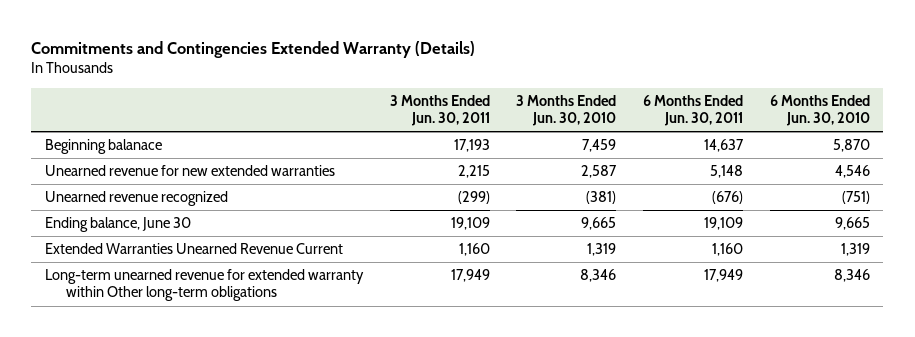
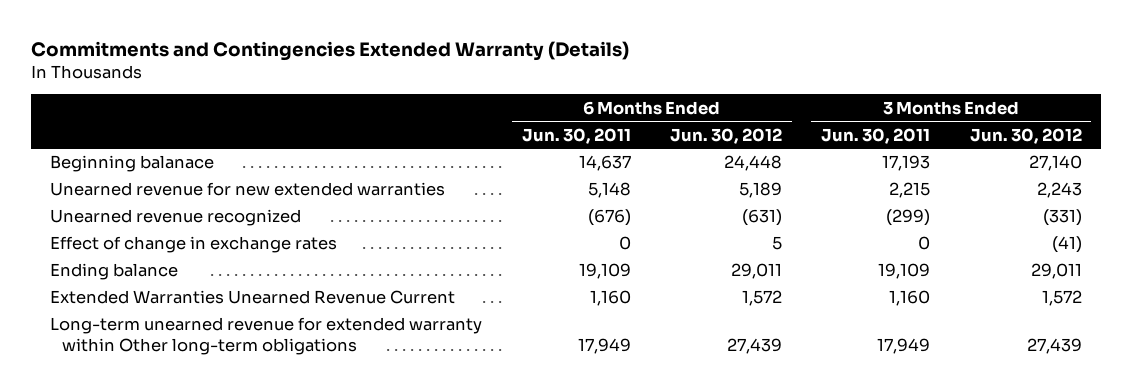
[516,95,617,127] 3 Months Ended Jun. 30, 2010 -> none
[769,95,870,127] 6 Months Ended Jun. 30, 2010 -> none
none -> [669,127,782,144] Jun. 30, 2012
none -> [969,127,1082,144] Jun. 30, 2012
none -> [50,236,338,254] Effect of change in exchange rates
[44,217,191,233] Ending balance, June 30 -> [50,263,179,281] Ending balance

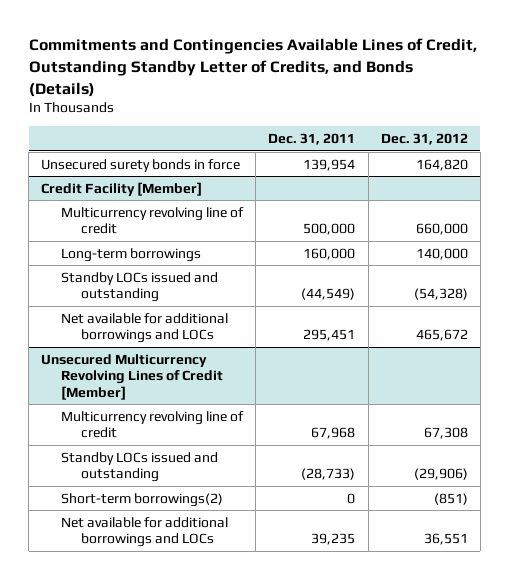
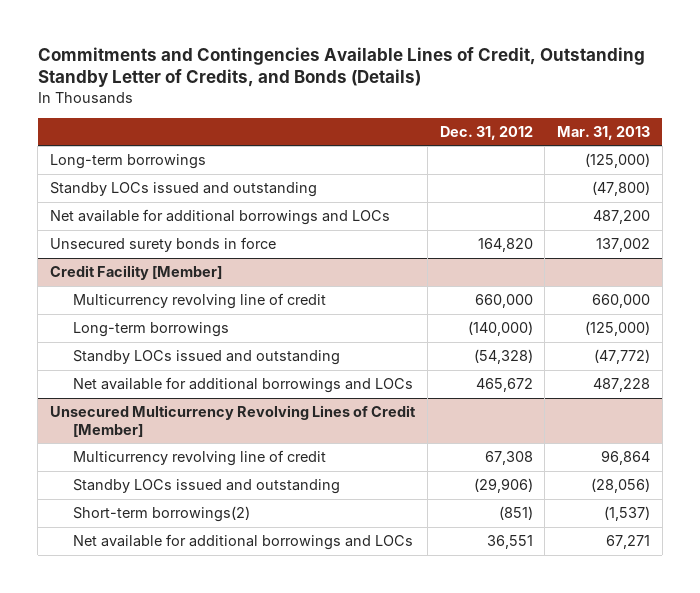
[268,133,356,146] Dec. 31, 2011 -> none
none -> [557,125,651,140] Mar. 31, 2013
none -> [50,154,207,170] Long-term borrowings
none -> [50,182,318,198] Standby LOCs issued and outstanding
none -> [50,209,391,226] Net available for additional borrowings and LOCs
[415,247,468,260] 140,000 -> [467,321,533,337] (140,000)

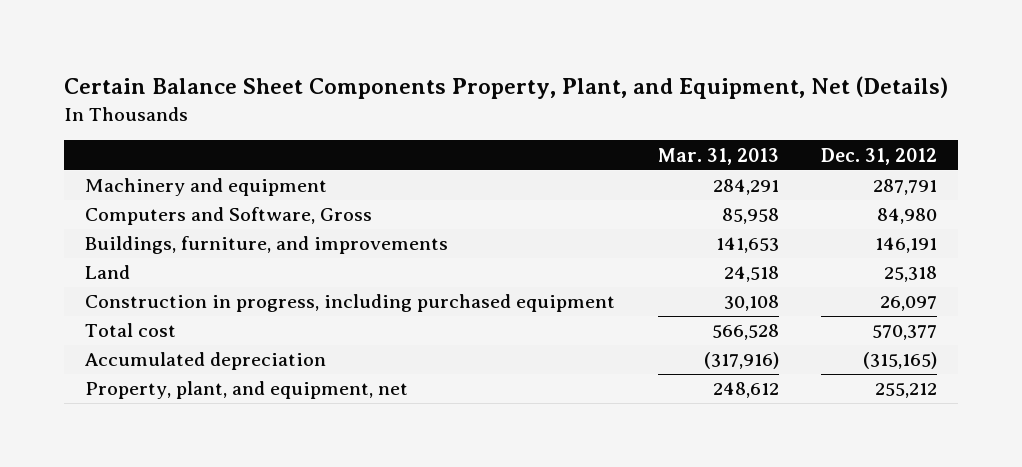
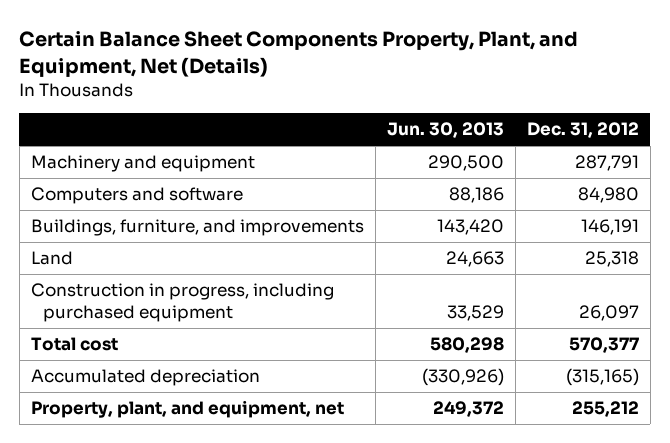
[657,147,779,165] Mar. 31, 2013 -> none
none -> [386,122,504,139] Jun. 30, 2013
[85,207,373,226] Computers and Software, Gross -> [30,187,243,205] Computers and software

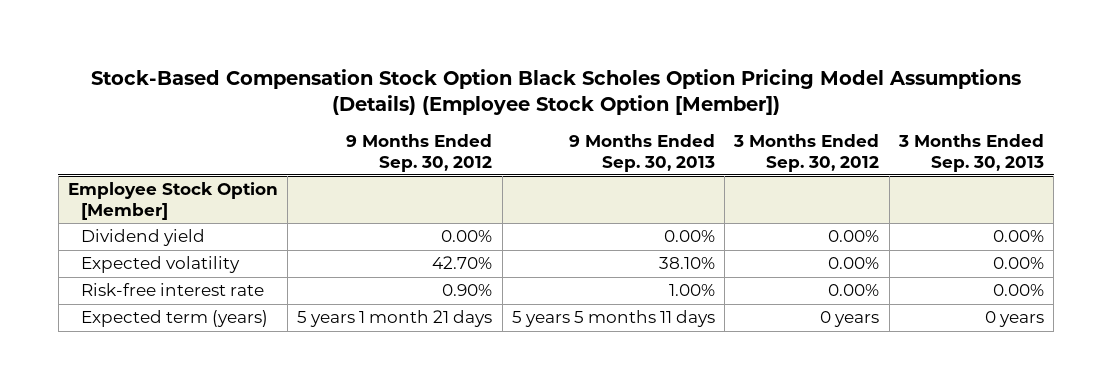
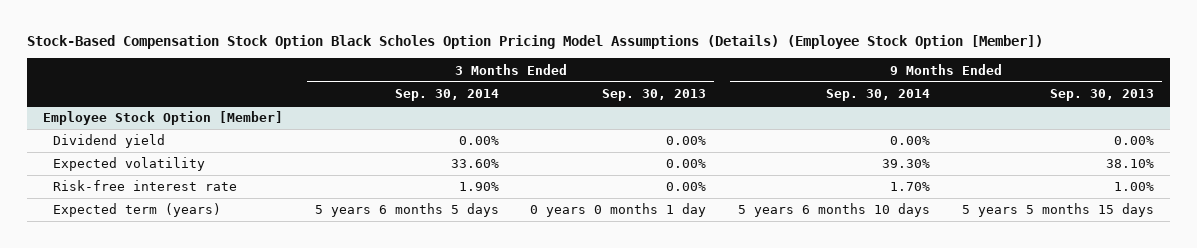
[346,134,493,172] 9 Months Ended Sep. 30, 2012 -> none
[733,134,880,172] 3 Months Ended Sep. 30, 2012 -> none
none -> [394,89,499,102] Sep. 30, 2014
none -> [826,89,931,102] Sep. 30, 2014
[511,310,715,328] 5 years 5 months 11 days -> [961,203,1154,218] 5 years 5 months 15 days
[984,311,1044,328] 0 years -> [530,203,707,218] 0 years 0 months 1 day

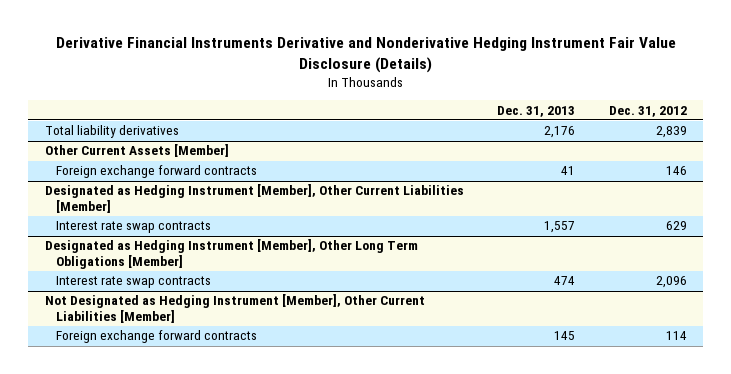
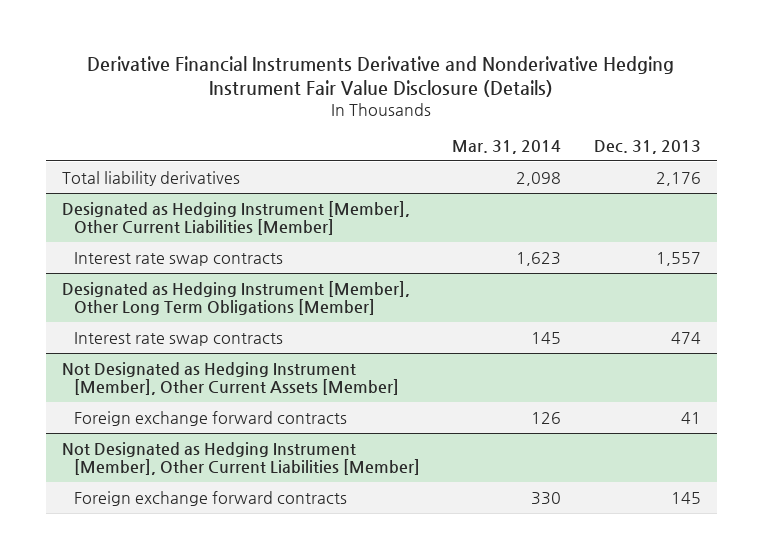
[608,105,687,117] Dec. 31, 2012 -> none
none -> [452,140,562,155] Mar. 31, 2014
[44,144,229,158] Other Current Assets [Member] -> none
[55,165,257,179] Foreign exchange forward contracts -> none
none -> [62,361,400,396] Not Designated as Hedging Instrument [Member], Other Current Assets [Member]
none -> [74,410,348,426] Foreign exchange forward contracts

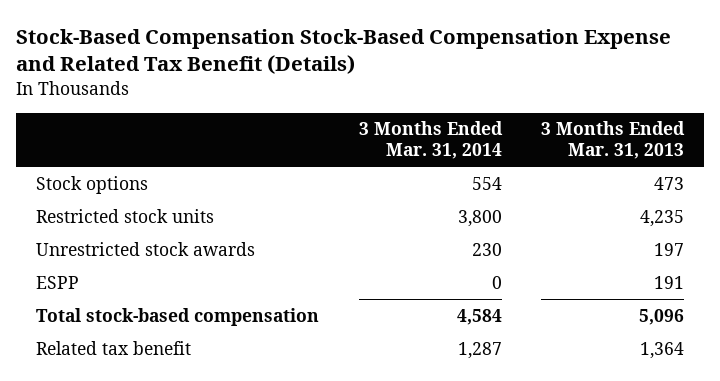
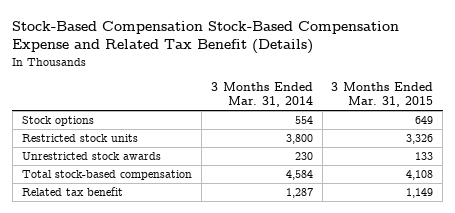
[541,121,686,160] 3 Months Ended Mar. 31, 2013 -> none
none -> [331,81,434,108] 3 Months Ended Mar. 31, 2015
[35,275,79,289] ESPP -> none

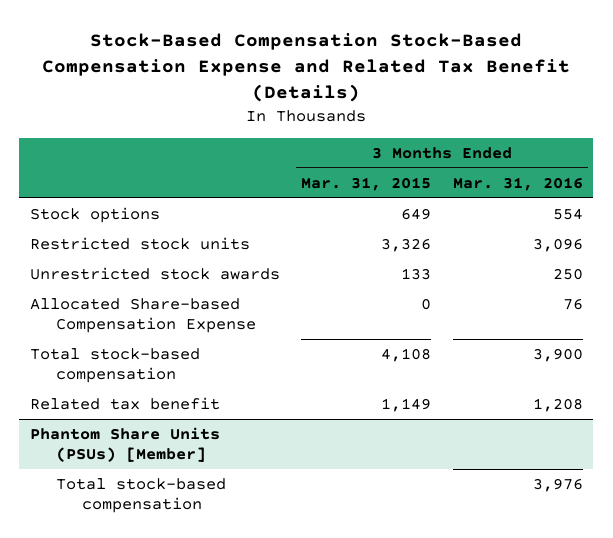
[210,81,313,108] 3 Months Ended Mar. 31, 2014 -> none
none -> [452,176,583,191] Mar. 31, 2016
none -> [30,297,257,333] Allocated Share-based Compensation Expense
none -> [30,426,221,462] Phantom Share Units (PSUs) [Member]
none -> [56,477,227,513] Total stock-based compensation

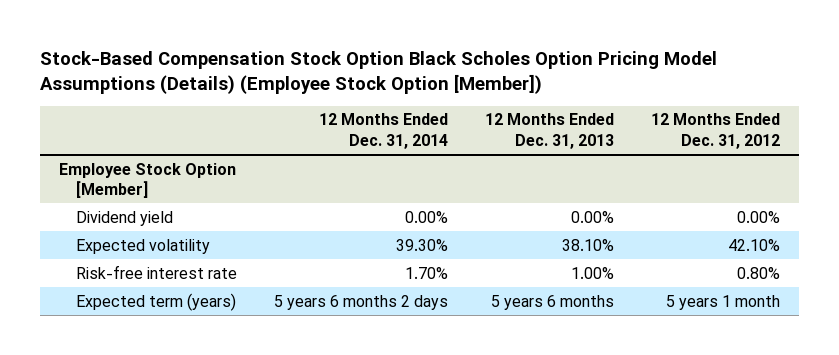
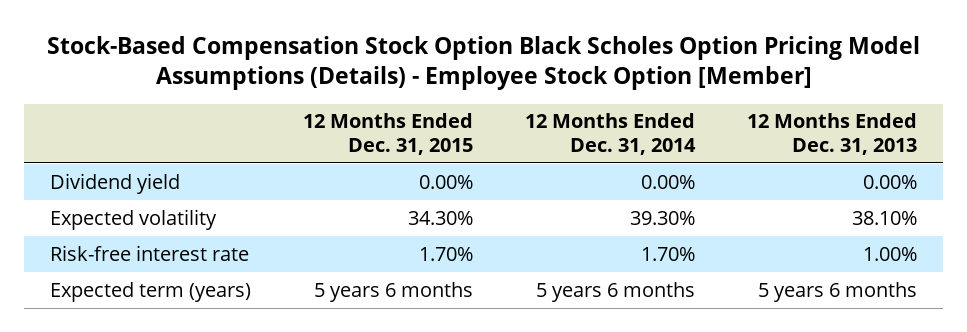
[40,50,718,94] Stock-Based Compensation Stock Option Black Scholes Option Pricing Model Assumptions (Details) (Employee Stock Option [Member]) -> [46,36,920,91] Stock-Based Compensation Stock Option Black Scholes Option Pricing Model Assumptions (Details) - Employee Stock Option [Member]
[651,113,781,149] 12 Months Ended Dec. 31, 2012 -> none
none -> [303,113,474,155] 12 Months Ended Dec. 31, 2015
[58,162,236,199] Employee Stock Option [Member] -> none
[274,294,449,310] 5 years 6 months 2 days -> [536,281,696,302] 5 years 6 months

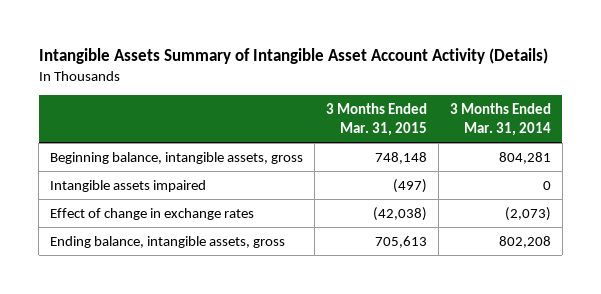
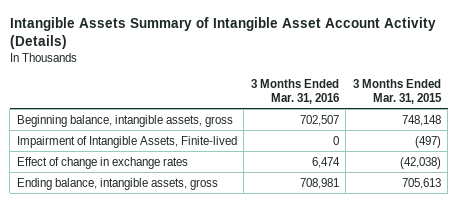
[449,103,551,136] 3 Months Ended Mar. 31, 2014 -> none
none -> [250,78,339,104] 3 Months Ended Mar. 31, 2016
[50,179,207,192] Intangible assets impaired -> [16,135,237,148] Impairment of Intangible Assets, Finite-lived

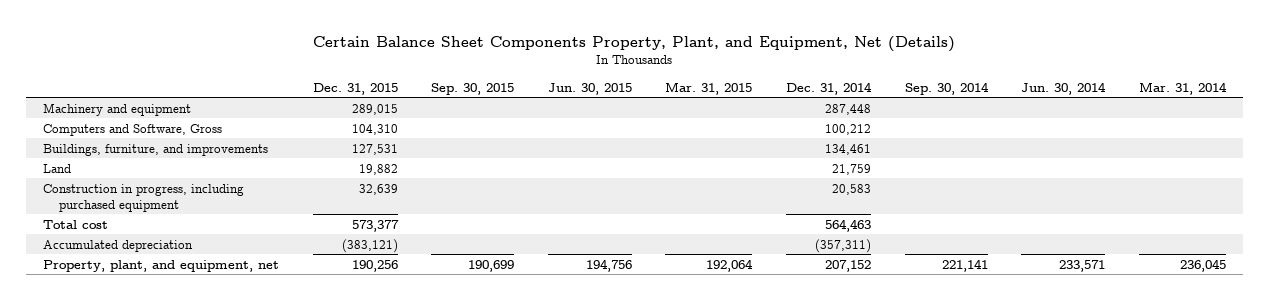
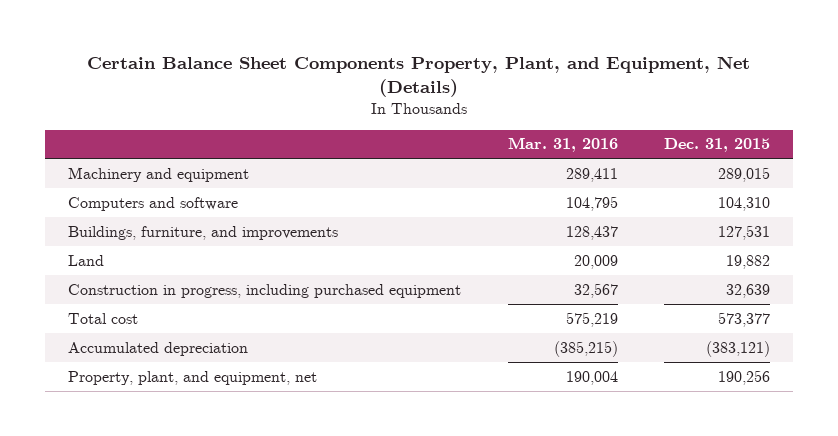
[431,82,515,95] Sep. 30, 2015 -> none
[547,82,632,95] Jun. 30, 2015 -> none
[665,81,753,95] Mar. 31, 2015 -> none
[786,81,873,95] Dec. 31, 2014 -> none
[904,81,989,95] Sep. 30, 2014 -> none
[1021,81,1107,95] Jun. 30, 2014 -> none
[1138,81,1227,95] Mar. 31, 2014 -> none
none -> [507,137,618,153] Mar. 31, 2016
[43,123,223,136] Computers and Software, Gross -> [68,196,239,211] Computers and software

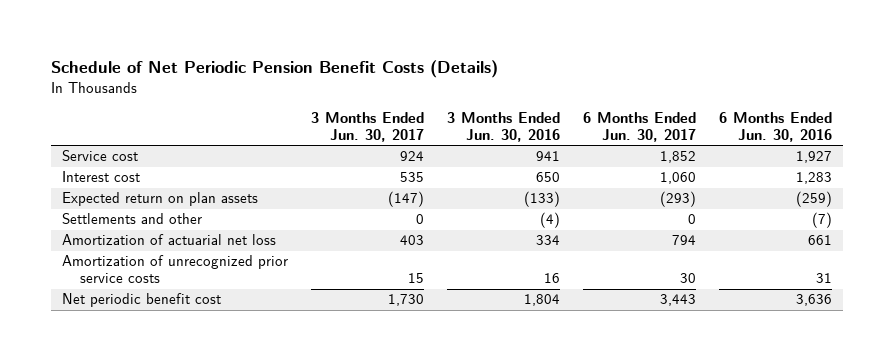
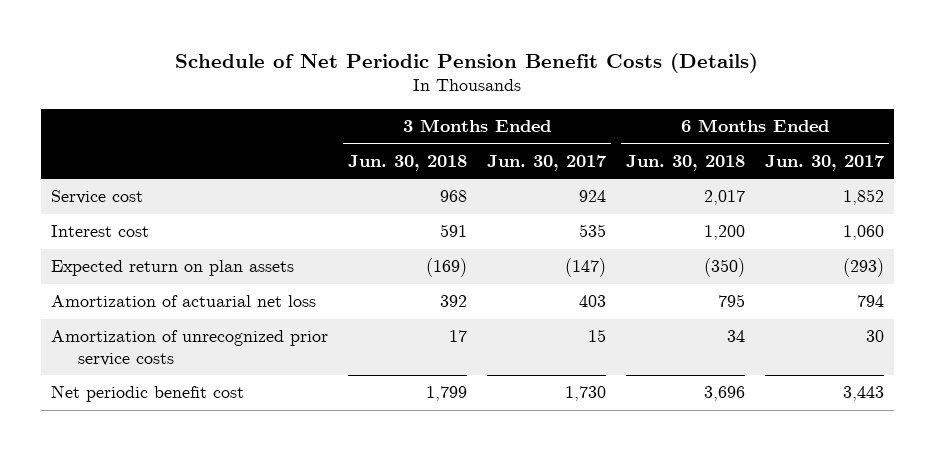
[446,112,560,143] 3 Months Ended Jun. 30, 2016 -> none
[718,112,832,143] 6 Months Ended Jun. 30, 2016 -> none
none -> [347,155,467,172] Jun. 30, 2018
none -> [625,155,745,172] Jun. 30, 2018
[62,213,203,225] Settlements and other -> none

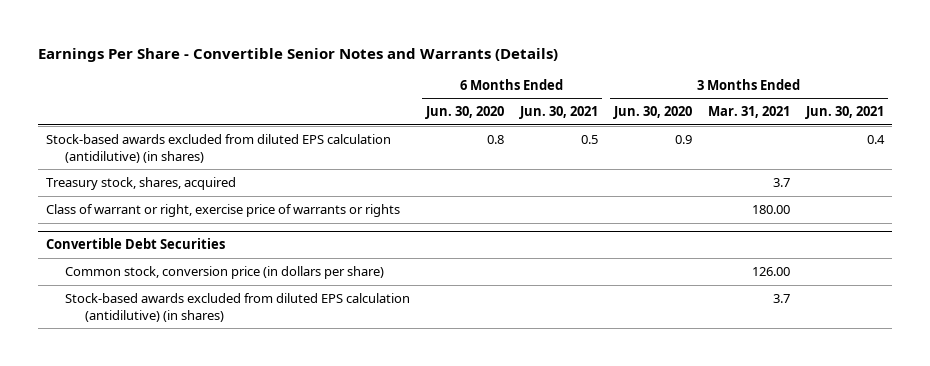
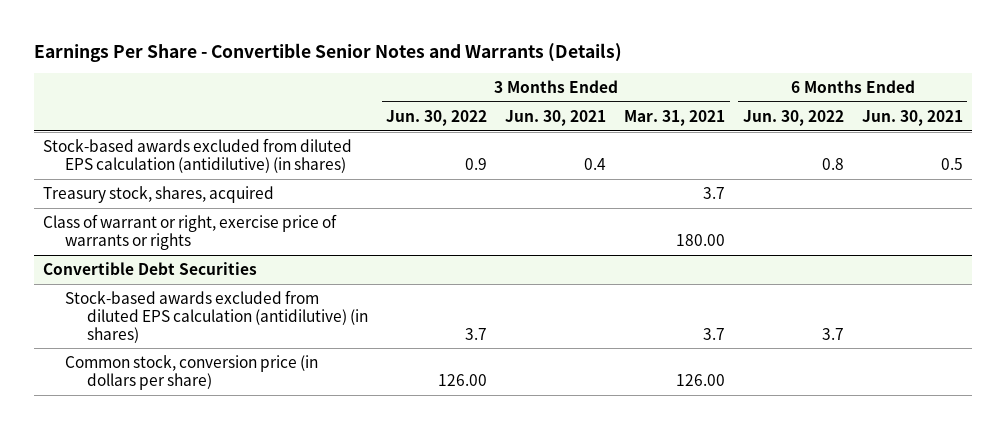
[425,106,505,120] Jun. 30, 2020 -> none
[613,106,693,120] Jun. 30, 2020 -> none
none -> [386,109,488,126] Jun. 30, 2022
none -> [742,109,844,126] Jun. 30, 2022
[65,266,385,280] Common stock, conversion price (in dollars per share) -> [65,355,319,390] Common stock, conversion price (in dollars per share)

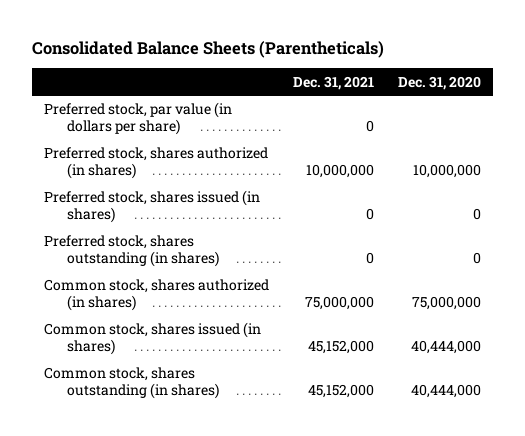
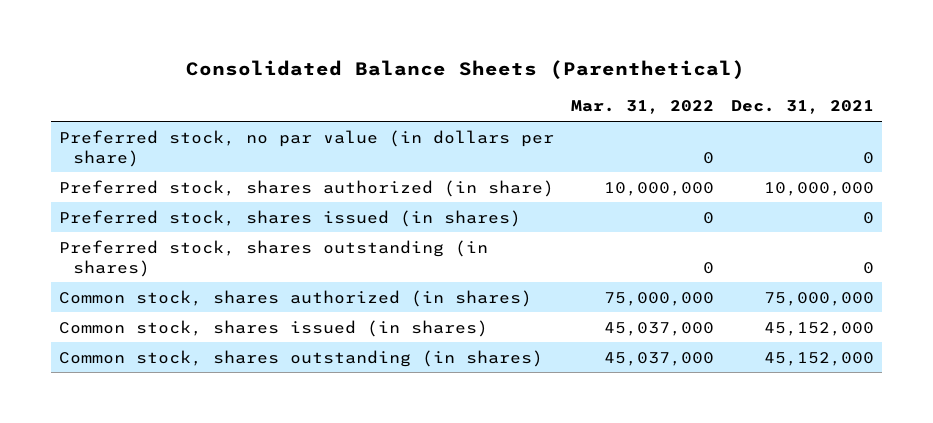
[32,41,385,59] Consolidated Balance Sheets (Parentheticals) -> [186,60,746,80] Consolidated Balance Sheets (Parenthetical)
[398,75,482,90] Dec. 31, 2020 -> none
none -> [570,100,714,115] Mar. 31, 2022
[44,102,233,136] Preferred stock, par value (in dollars per share) -> [59,129,555,167] Preferred stock, no par value (in dollars per share)
[44,147,269,180] Preferred stock, shares authorized (in shares) -> [59,179,555,197] Preferred stock, shares authorized (in share)

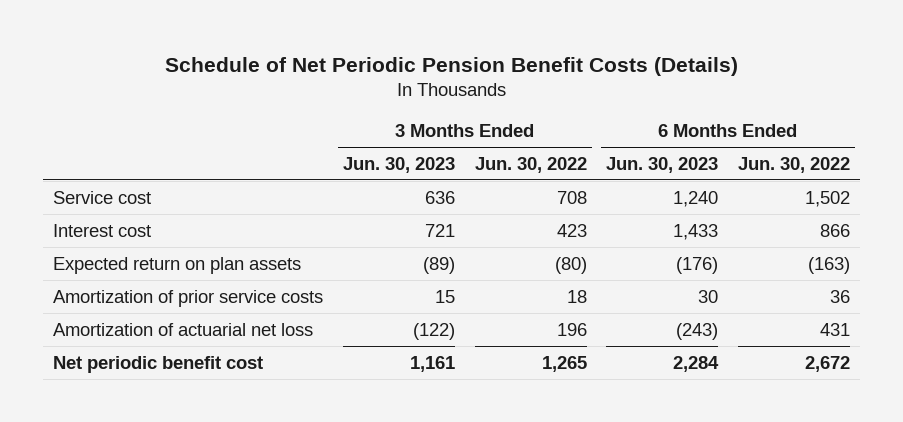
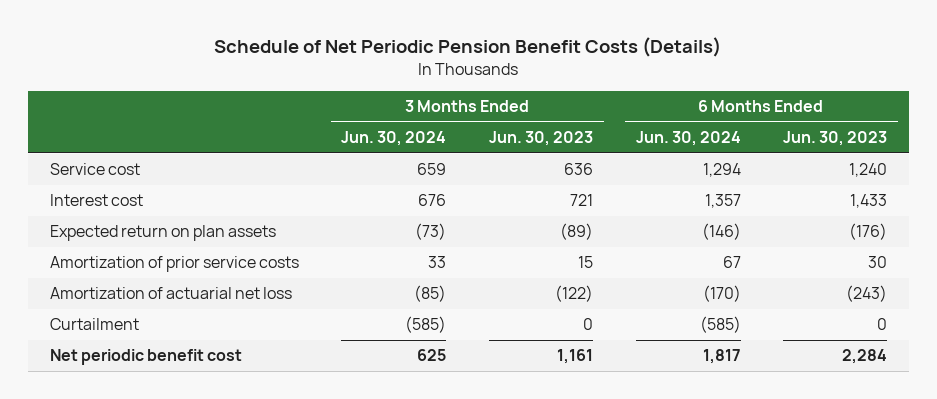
[474,156,587,173] Jun. 30, 2022 -> none
[738,156,851,173] Jun. 30, 2022 -> none
none -> [341,131,447,147] Jun. 30, 2024
none -> [635,131,741,147] Jun. 30, 2024
none -> [49,318,139,331] Curtailment

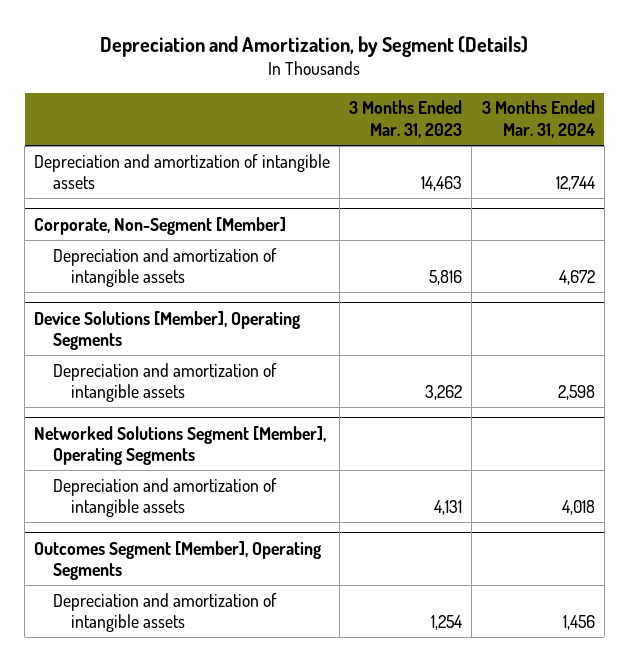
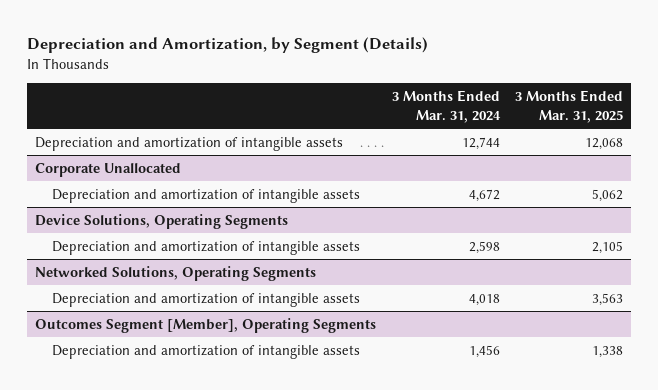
[349,100,463,139] 3 Months Ended Mar. 31, 2023 -> none
none -> [515,90,624,124] 3 Months Ended Mar. 31, 2025
[34,216,287,235] Corporate, Non-Segment [Member] -> [34,162,181,177] Corporate Unallocated
[34,310,301,351] Device Solutions [Member], Operating Segments -> [34,213,288,229] Device Solutions, Operating Segments
[34,425,327,466] Networked Solutions Segment [Member], Operating Segments -> [34,265,316,281] Networked Solutions, Operating Segments

